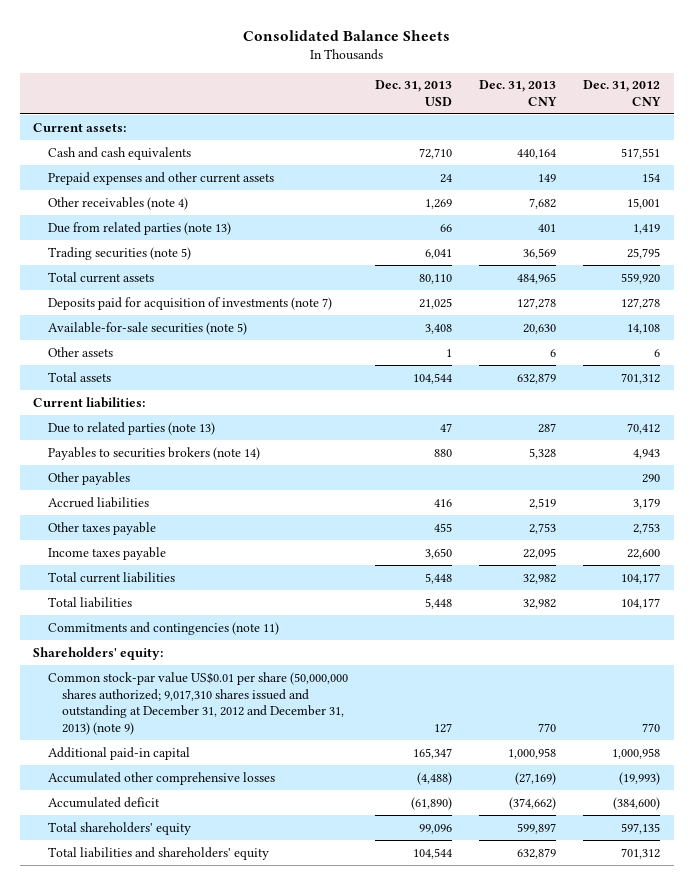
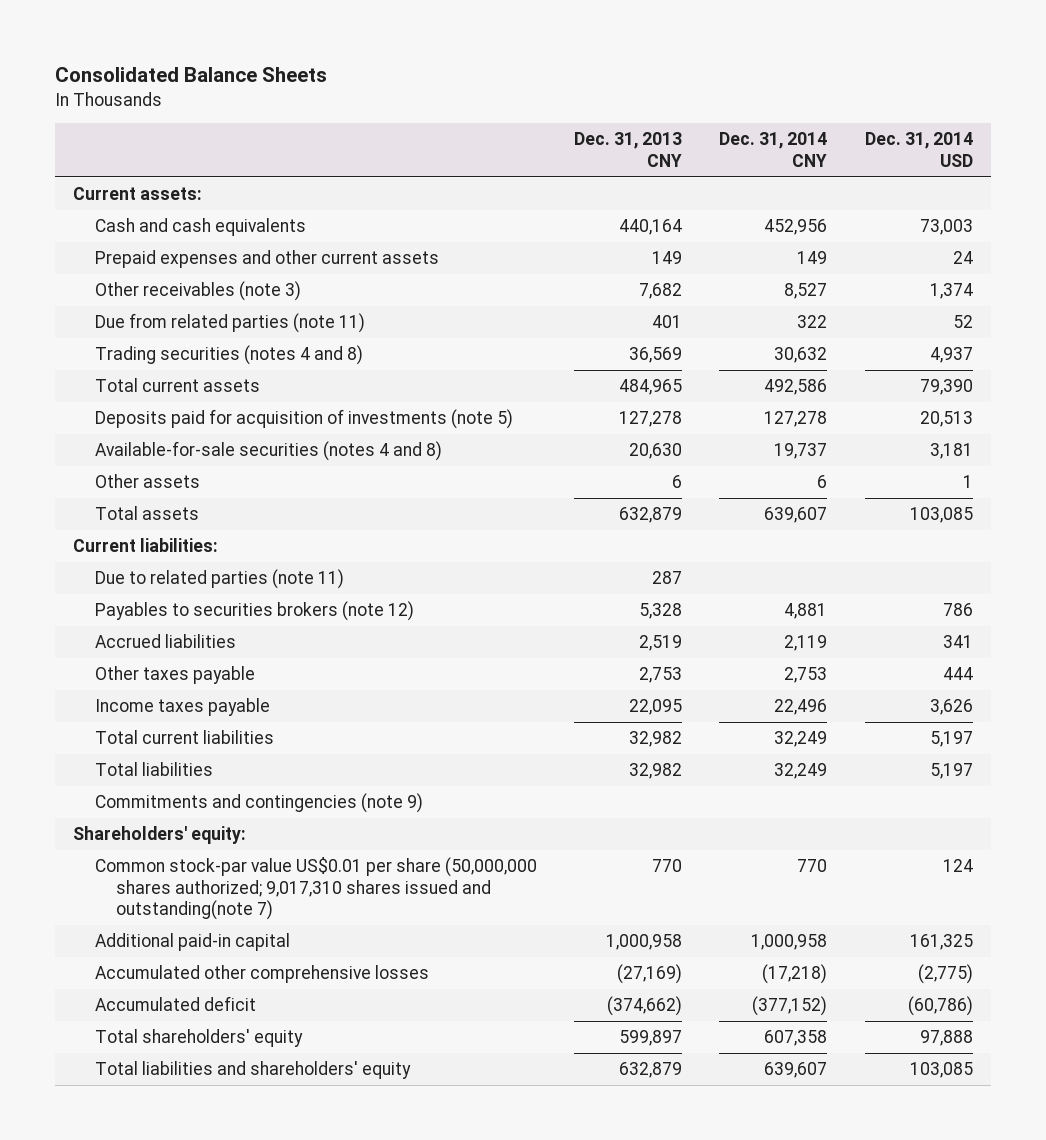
[374,80,452,107] Dec. 31, 2013 USD -> none
[583,80,662,107] Dec. 31, 2012 CNY -> none
none -> [719,132,828,168] Dec. 31, 2014 CNY
none -> [864,132,973,168] Dec. 31, 2014 USD
[47,196,188,210] Other receivables (note 4) -> [94,281,301,302] Other receivables (note 3)
[47,221,231,235] Due from related parties (note 13) -> [94,313,365,334] Due from related parties (note 11)
[47,246,191,260] Trading securities (note 5) -> [94,345,363,366] Trading securities (notes 4 and 8)
[47,296,332,310] Deposits paid for acquisition of investments (note 7) -> [94,409,513,430] Deposits paid for acquisition of investments (note 5)
[47,321,247,335] Available-for-sale securities (note 5) -> [94,441,442,462] Available-for-sale securities (notes 4 and 8)
[47,471,130,485] Other payables -> none
[47,421,215,435] Due to related parties (note 13) -> [94,569,344,590] Due to related parties (note 11)
[47,446,260,460] Payables to securities brokers (note 14) -> [94,601,414,622] Payables to securities brokers (note 12)
[47,621,279,635] Commitments and contingencies (note 11) -> [94,793,423,814] Commitments and contingencies (note 9)
[47,671,348,736] Common stock-par value US$0.01 per share (50,000,000 shares authorized; 9,017,310 shares issued and outstanding at December 31, 2012 and December 31, 2013) (note 9) -> [94,857,537,921] Common stock-par value US$0.01 per share (50,000,000 shares authorized; 9,017,310 shares issued and outstanding(note 7)

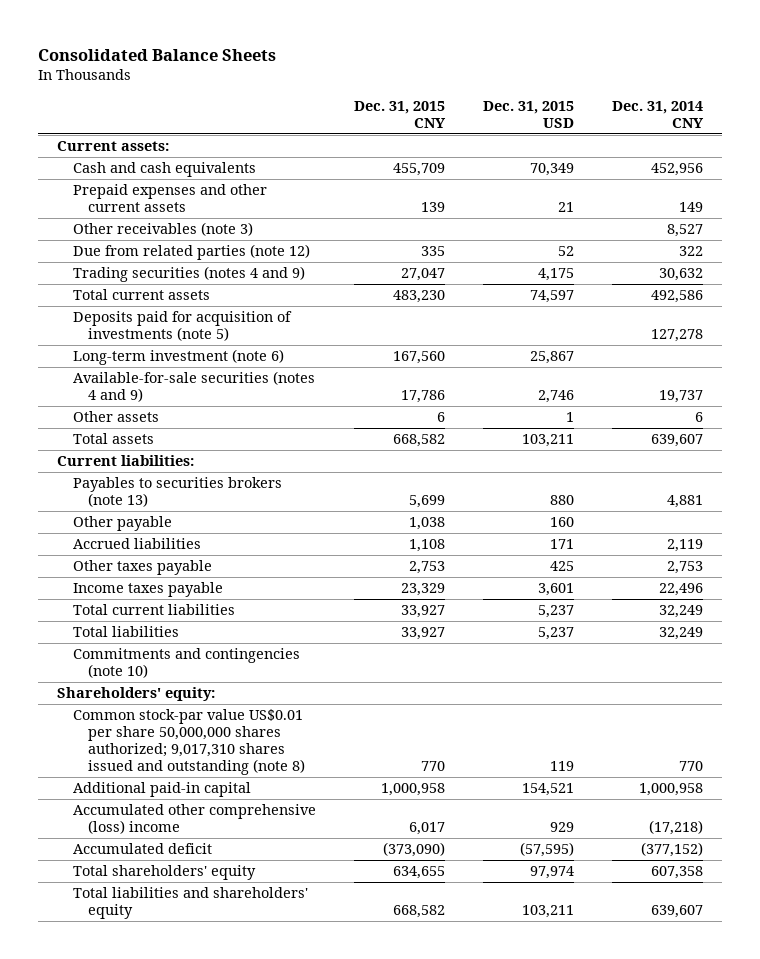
[573,132,682,168] Dec. 31, 2013 CNY -> none
[864,132,973,168] Dec. 31, 2014 USD -> none
none -> [353,100,446,128] Dec. 31, 2015 CNY
none -> [482,100,574,128] Dec. 31, 2015 USD
[94,313,365,334] Due from related parties (note 11) -> [72,244,310,261] Due from related parties (note 12)
[94,345,363,366] Trading securities (notes 4 and 8) -> [72,266,305,283] Trading securities (notes 4 and 9)
none -> [72,349,284,366] Long-term investment (note 6)
[94,441,442,462] Available-for-sale securities (notes 4 and 8) -> [72,371,315,403] Available-for-sale securities (notes 4 and 9)
[94,569,344,590] Due to related parties (note 11) -> none
[94,601,414,622] Payables to securities brokers (note 12) -> [72,477,282,508] Payables to securities brokers (note 13)
none -> [72,516,172,532] Other payable
[94,793,423,814] Commitments and contingencies (note 9) -> [72,648,300,679] Commitments and contingencies (note 10)
[94,857,537,921] Common stock-par value US$0.01 per share (50,000,000 shares authorized; 9,017,310 shares issued and outstanding(note 7) -> [72,709,306,776] Common stock-par value US$0.01 per share 50,000,000 shares authorized; 9,017,310 shares issued and outstanding (note 8)
[94,965,429,984] Accumulated other comprehensive losses -> [72,804,316,835] Accumulated other comprehensive (loss) income

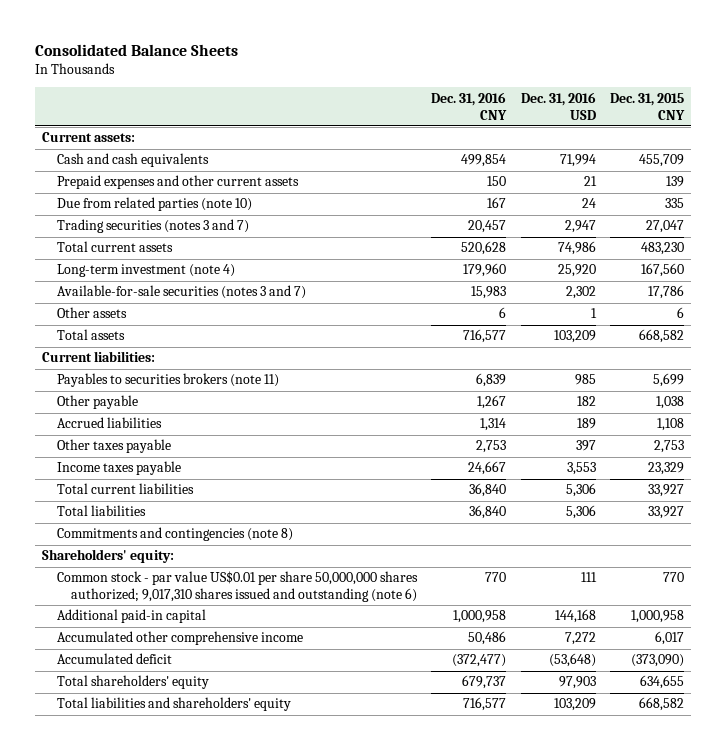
[482,100,574,128] Dec. 31, 2015 USD -> none
[611,100,704,128] Dec. 31, 2014 CNY -> none
none -> [431,91,508,120] Dec. 31, 2016 CNY
none -> [520,91,596,120] Dec. 31, 2016 USD
[72,222,253,237] Other receivables (note 3) -> none
[72,244,310,261] Due from related parties (note 12) -> [56,197,252,212] Due from related parties (note 10)
[72,266,305,283] Trading securities (notes 4 and 9) -> [56,219,249,234] Trading securities (notes 3 and 7)
[72,311,292,342] Deposits paid for acquisition of investments (note 5) -> none
[72,349,284,366] Long-term investment (note 6) -> [56,264,235,278] Long-term investment (note 4)
[72,371,315,403] Available-for-sale securities (notes 4 and 9) -> [56,285,306,300] Available-for-sale securities (notes 3 and 7)
[72,477,282,508] Payables to securities brokers (note 13) -> [56,373,279,388] Payables to securities brokers (note 11)
[72,648,300,679] Commitments and contingencies (note 10) -> [56,527,293,542] Commitments and contingencies (note 8)
[72,709,306,776] Common stock-par value US$0.01 per share 50,000,000 shares authorized; 9,017,310 shares issued and outstanding (note 8) -> [56,571,418,603] Common stock - par value US$0.01 per share 50,000,000 shares authorized; 9,017,310 shares issued and outstanding (note 6)
[72,804,316,835] Accumulated other comprehensive (loss) income -> [56,631,303,646] Accumulated other comprehensive income

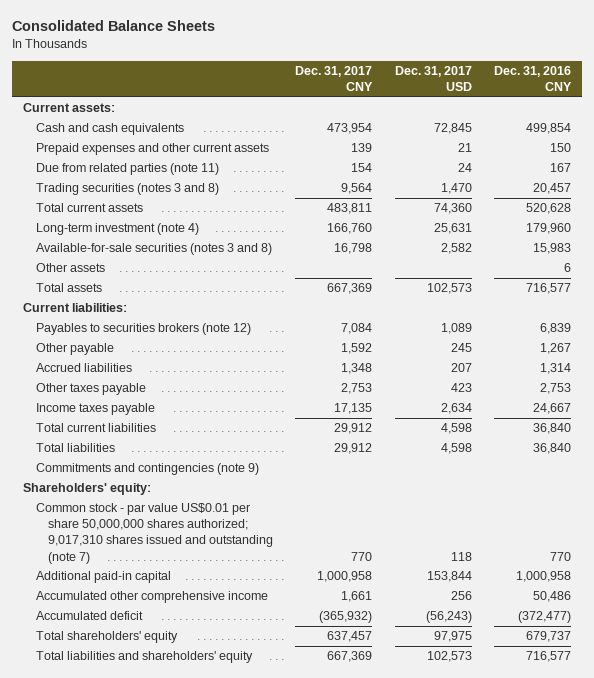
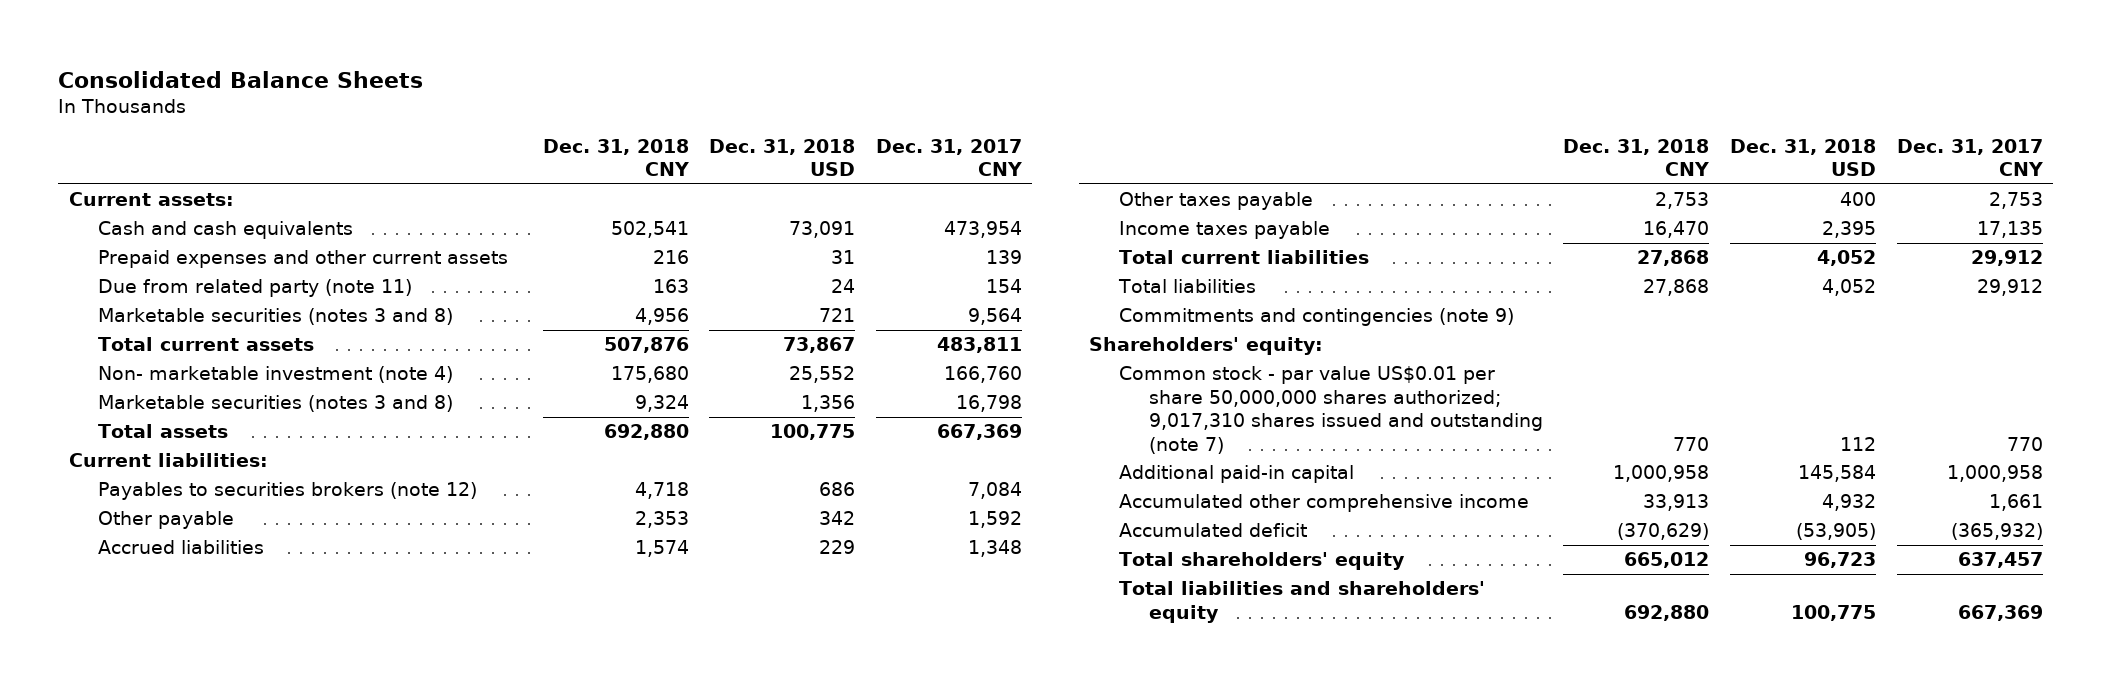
[394,66,472,92] Dec. 31, 2017 USD -> none
[493,66,572,92] Dec. 31, 2016 CNY -> none
none -> [542,138,689,177] Dec. 31, 2018 CNY
none -> [709,138,856,177] Dec. 31, 2018 USD
[35,163,219,176] Due from related parties (note 11) -> [98,279,413,298] Due from related party (note 11)
[35,183,219,196] Trading securities (notes 3 and 8) -> [98,308,454,326] Marketable securities (notes 3 and 8)
[35,263,105,273] Other assets -> none
[35,223,199,236] Long-term investment (note 4) -> [98,366,454,384] Non- marketable investment (note 4)
[35,243,272,256] Available-for-sale securities (notes 3 and 8) -> [98,395,454,413] Marketable securities (notes 3 and 8)

